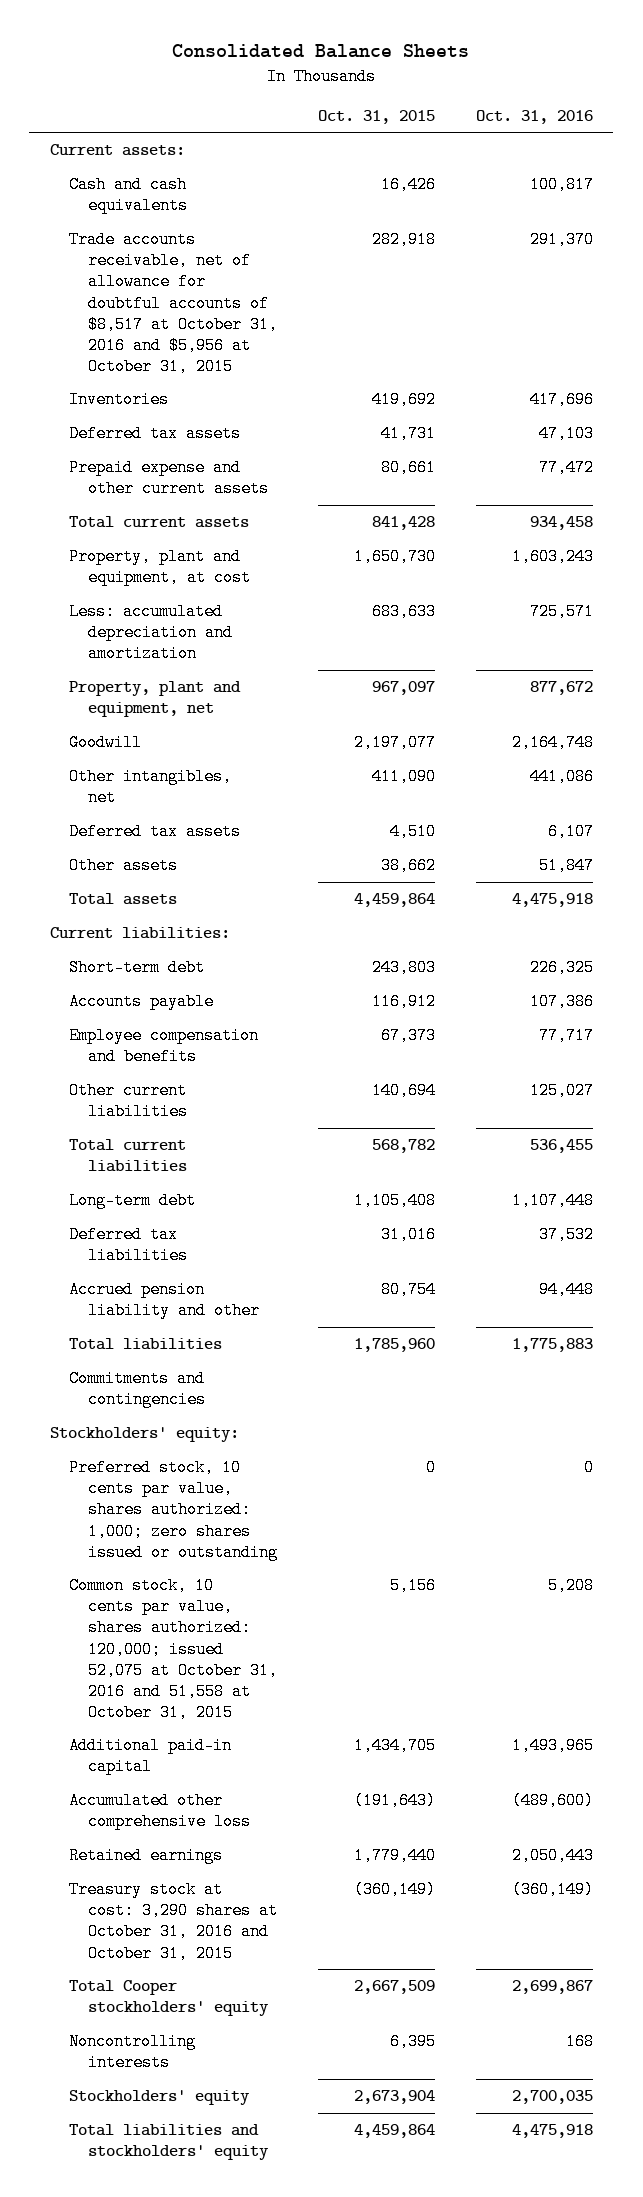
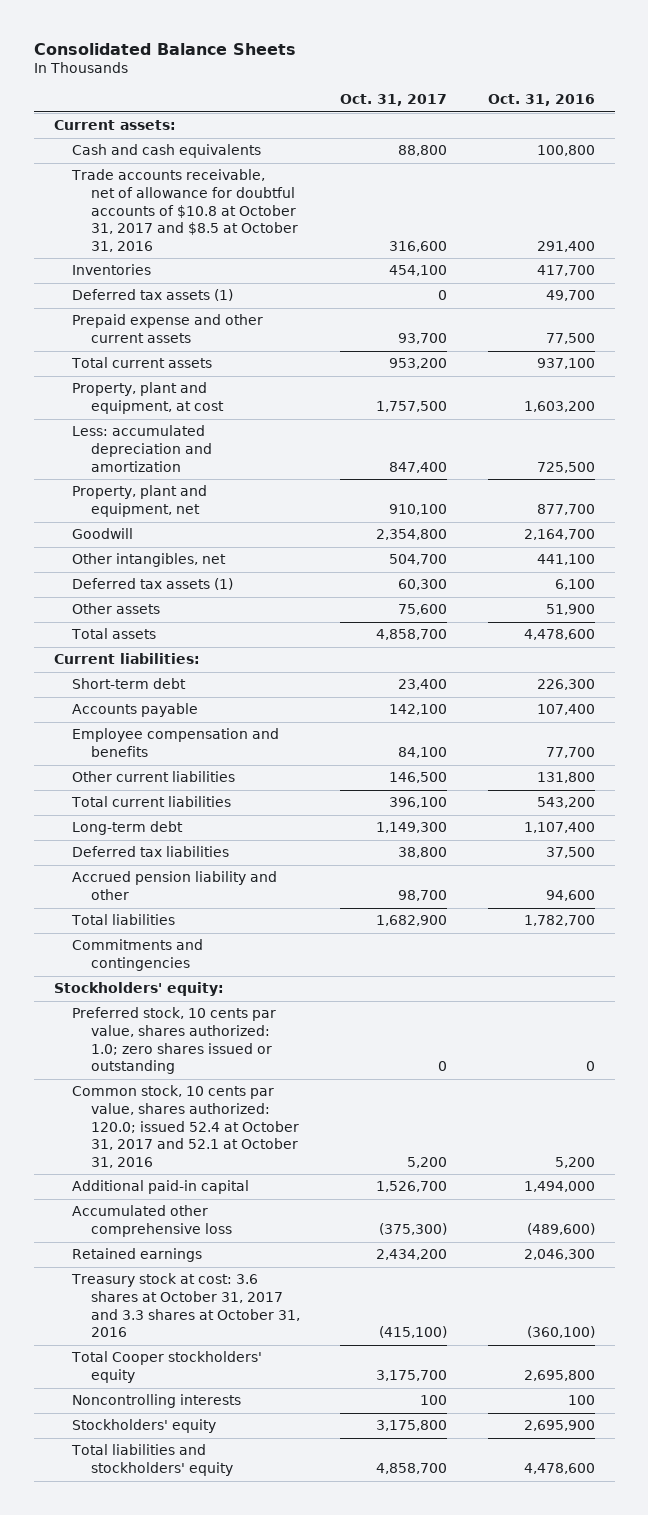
[317,109,435,124] Oct. 31, 2015 -> none
none -> [340,94,448,107] Oct. 31, 2017
[529,176,594,194] 100,817 -> [536,145,595,157] 100,800
[68,231,278,375] Trade accounts receivable, net of allowance for doubtful accounts of $8,517 at October 31, 2016 and $5,956 at October 31, 2015 -> [71,169,299,252] Trade accounts receivable, net of allowance for doubtful accounts of $10.8 at October 31, 2017 and $8.5 at October 31, 2016
[529,231,594,249] 291,370 -> [536,240,595,252] 291,400
[529,391,594,409] 417,696 -> [536,265,595,277] 417,700
[68,425,241,443] Deferred tax assets -> [72,289,234,302] Deferred tax assets (1)
[538,425,594,443] 47,103 -> [545,290,595,302] 49,700
[538,459,594,477] 77,472 -> [545,333,595,345] 77,500
[529,516,593,531] 934,458 -> [536,358,595,370] 937,100
[511,548,594,566] 1,603,243 -> [523,401,595,413] 1,603,200
[529,603,594,621] 725,571 -> [536,461,595,473] 725,500
[529,681,593,696] 877,672 -> [536,504,595,516] 877,700
[511,734,594,752] 2,164,748 -> [523,529,595,541] 2,164,700
[529,768,594,786] 441,086 -> [536,554,595,566] 441,100
[68,823,241,841] Deferred tax assets -> [72,578,234,591] Deferred tax assets (1)
[547,823,594,841] 6,107 -> [554,579,595,591] 6,100
[538,857,594,875] 51,847 -> [545,604,595,616] 51,900
[511,893,593,908] 4,475,918 -> [523,629,595,641] 4,478,600
[529,959,594,977] 226,325 -> [536,679,595,691] 226,300
[529,993,594,1011] 107,386 -> [536,704,595,716] 107,400
[538,1027,594,1045] 77,717 -> [545,747,595,759] 77,700
[529,1082,594,1100] 125,027 -> [536,772,595,784] 131,800
[529,1139,593,1154] 536,455 -> [536,797,595,809] 543,200
[511,1192,594,1210] 1,107,448 -> [523,822,595,834] 1,107,400
[538,1226,594,1244] 37,532 -> [545,847,595,859] 37,500
[538,1281,594,1299] 94,448 -> [545,890,595,902] 94,600
[511,1338,593,1353] 1,775,883 -> [523,915,595,927] 1,782,700
[68,1459,278,1561] Preferred stock, 10 cents par value, shares authorized: 1,000; zero shares issued or outstanding -> [72,1007,277,1075] Preferred stock, 10 cents par value, shares authorized: 1.0; zero shares issued or outstanding
[68,1577,278,1721] Common stock, 10 cents par value, shares authorized: 120,000; issued 52,075 at October 31, 2016 and 51,558 at October 31, 2015 -> [72,1085,300,1168] Common stock, 10 cents par value, shares authorized: 120.0; issued 52.4 at October 31, 2017 and 52.1 at October 31, 2016
[547,1577,594,1595] 5,208 -> [554,1156,595,1168] 5,200
[511,1737,594,1755] 1,493,965 -> [523,1181,595,1193] 1,494,000
[511,1847,594,1865] 2,050,443 -> [523,1249,595,1261] 2,046,300
[68,1881,278,1962] Treasury stock at cost: 3,290 shares at October 31, 2016 and October 31, 2015 -> [71,1273,301,1338] Treasury stock at cost: 3.6 shares at October 31, 2017 and 3.3 shares at October 31, 2016
[511,1881,594,1899] (360,149) -> [526,1326,595,1339] (360,100)
[511,1980,593,1995] 2,699,867 -> [523,1370,595,1382] 2,695,800
[565,2033,594,2051] 168 -> [567,1395,595,1406] 100
[511,2090,593,2105] 2,700,035 -> [523,1420,595,1432] 2,695,900
[511,2124,593,2139] 4,475,918 -> [523,1463,595,1475] 4,478,600

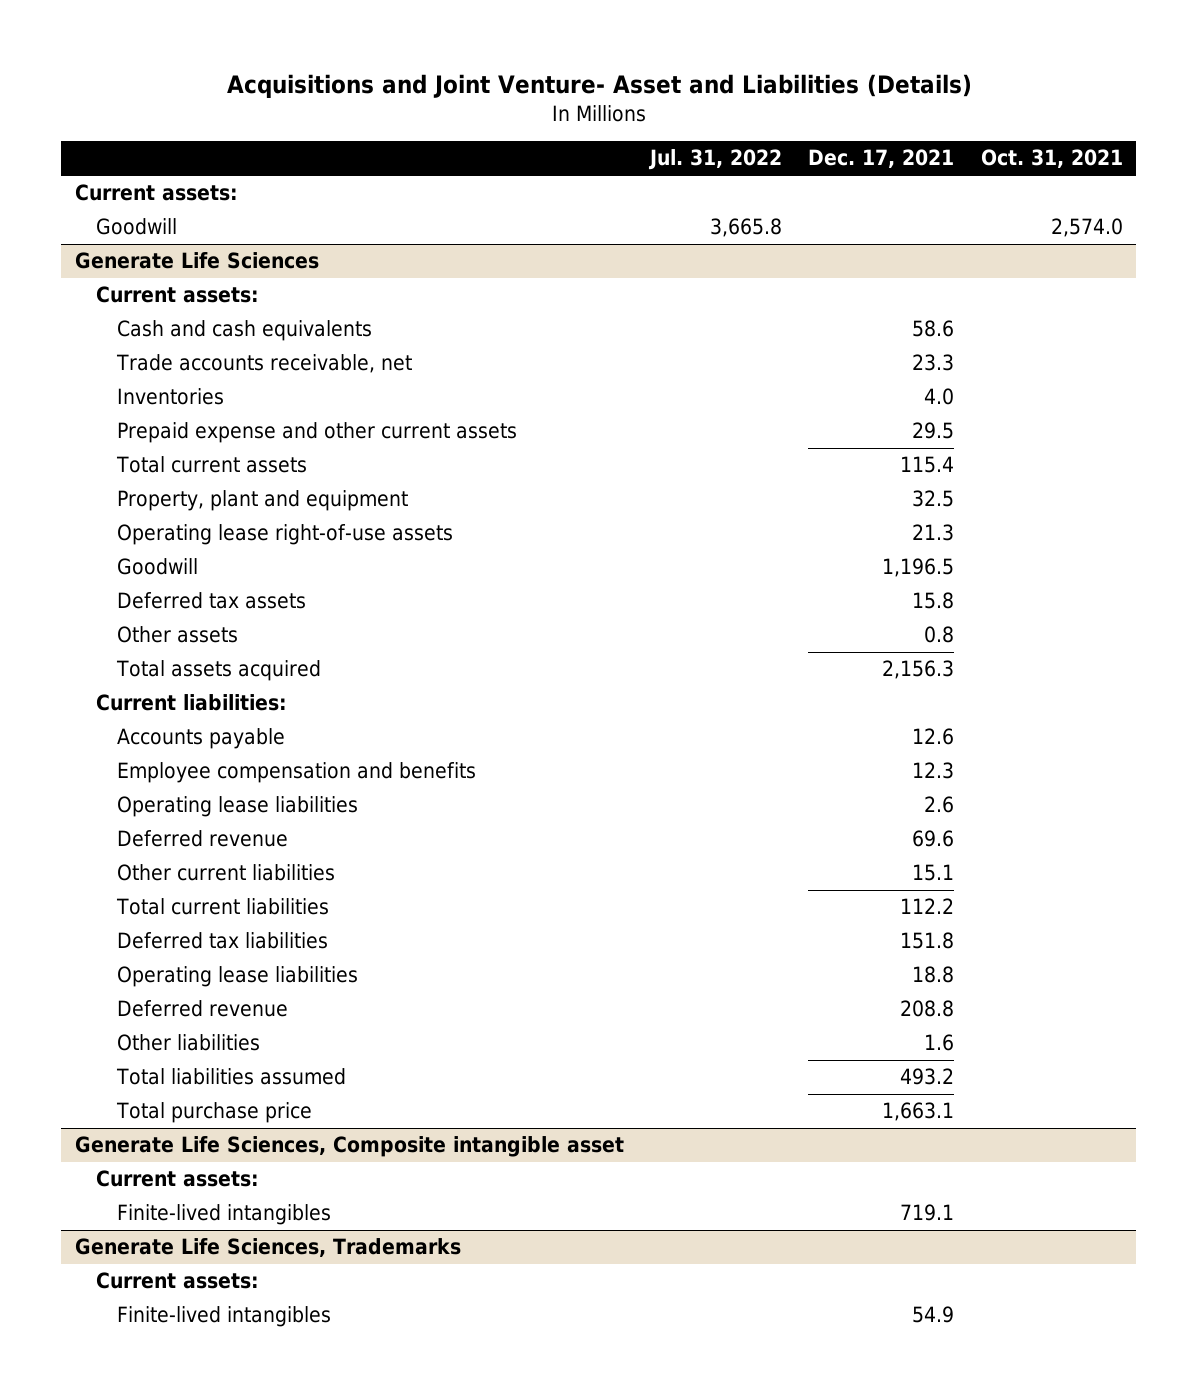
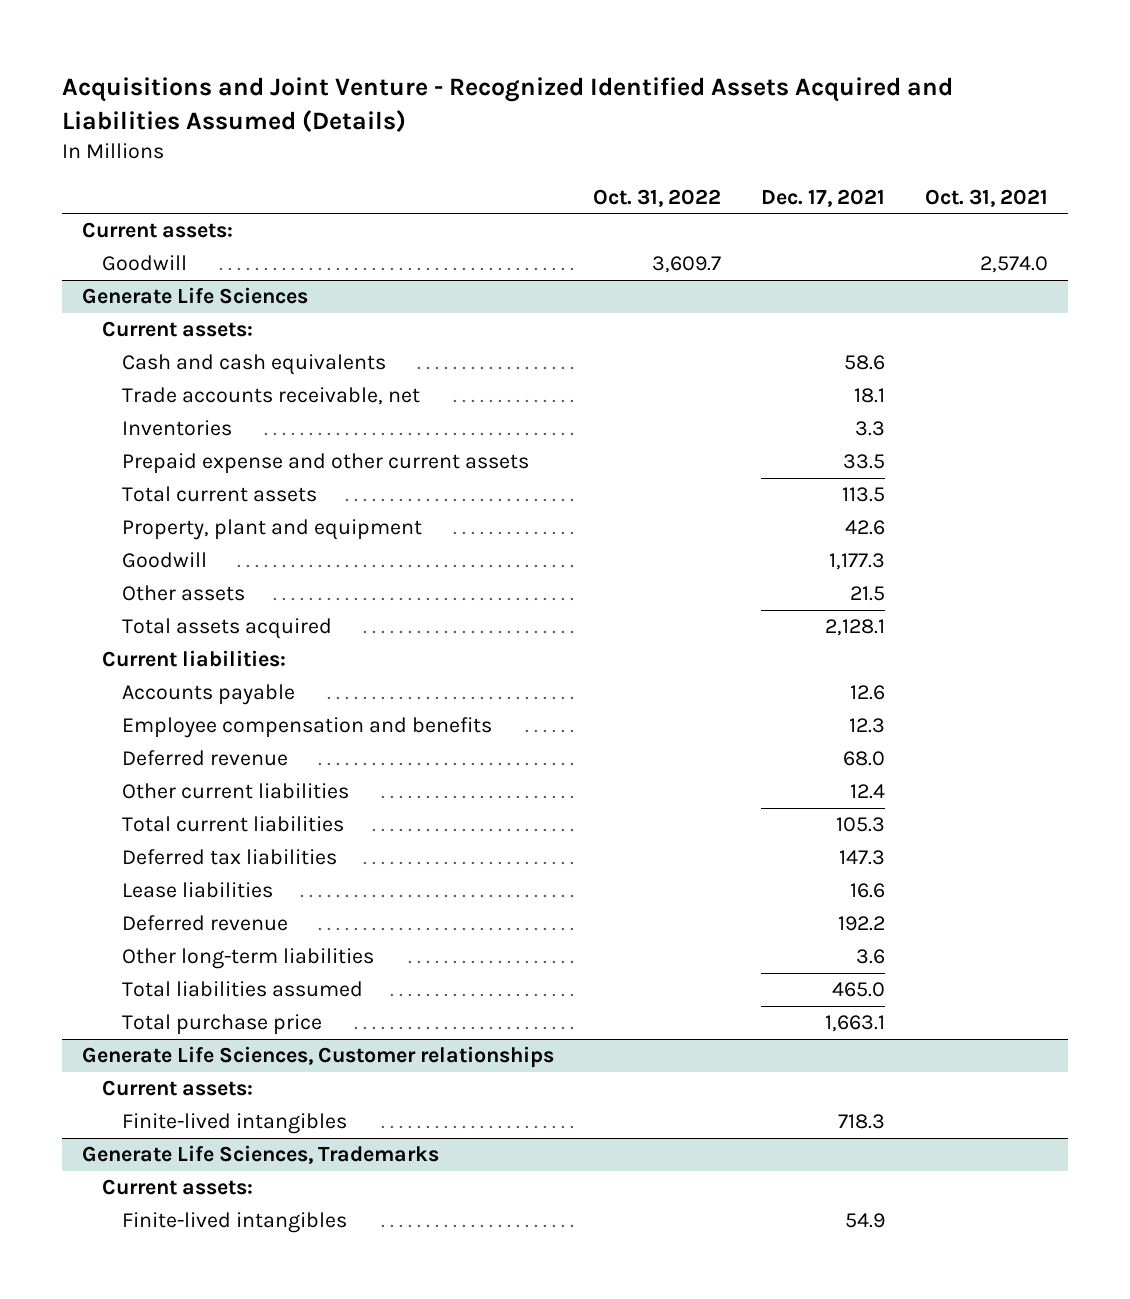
[226,74,972,99] Acquisitions and Joint Venture- Asset and Liabilities (Details) -> [61,77,953,133] Acquisitions and Joint Venture - Recognized Identified Assets Acquired and Liabilities Assumed (Details)
[648,149,783,171] Jul. 31, 2022 -> none
none -> [593,188,722,207] Oct. 31, 2022
[116,524,453,546] Operating lease right-of-use assets -> none
[116,592,306,610] Deferred tax assets -> none
[912,354,955,372] 23.3 -> [854,388,886,404] 18.1
[924,388,955,406] 4.0 -> [855,421,886,437] 3.3
[912,422,955,440] 29.5 -> [843,454,886,470] 33.5
[900,456,955,474] 115.4 -> [842,487,886,503] 113.5
[912,490,955,508] 32.5 -> [845,520,886,536] 42.6
[882,558,955,578] 1,196.5 -> [829,553,886,571] 1,177.3
[924,626,955,644] 0.8 -> [850,586,886,602] 21.5
[882,660,955,680] 2,156.3 -> [825,619,886,637] 2,128.1
[116,796,358,818] Operating lease liabilities -> none
[912,830,955,848] 69.6 -> [843,751,886,767] 68.0
[912,864,955,882] 15.1 -> [850,784,886,800] 12.4
[900,898,955,915] 112.2 -> [836,817,886,833] 105.3
[900,932,955,950] 151.8 -> [839,850,886,866] 147.3
[116,966,358,988] Operating lease liabilities -> [122,882,274,899] Lease liabilities
[912,966,955,984] 18.8 -> [850,883,886,899] 16.6
[900,1000,955,1018] 208.8 -> [838,916,886,932] 192.2
[116,1034,260,1052] Other liabilities -> [122,948,375,970] Other long-term liabilities
[924,1034,955,1052] 1.6 -> [856,949,886,965] 3.6
[900,1068,955,1086] 493.2 -> [832,982,886,998] 465.0
[74,1136,624,1158] Generate Life Sciences, Composite intangible asset -> none
none -> [81,1046,554,1069] Generate Life Sciences, Customer relationships
[900,1204,955,1222] 719.1 -> [838,1114,886,1130] 718.3

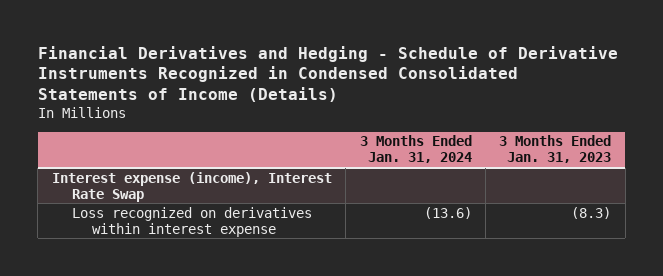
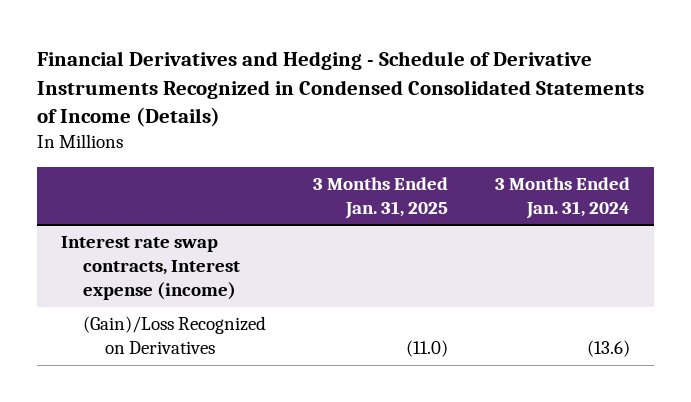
[499,135,612,164] 3 Months Ended Jan. 31, 2023 -> none
none -> [313,176,449,219] 3 Months Ended Jan. 31, 2025
[51,171,332,202] Interest expense (income), Interest Rate Swap -> [60,236,240,301] Interest rate swap contracts, Interest expense (income)
[71,206,312,237] Loss recognized on derivatives within interest expense -> [82,316,266,355] (Gain)/Loss Recognized on Derivatives

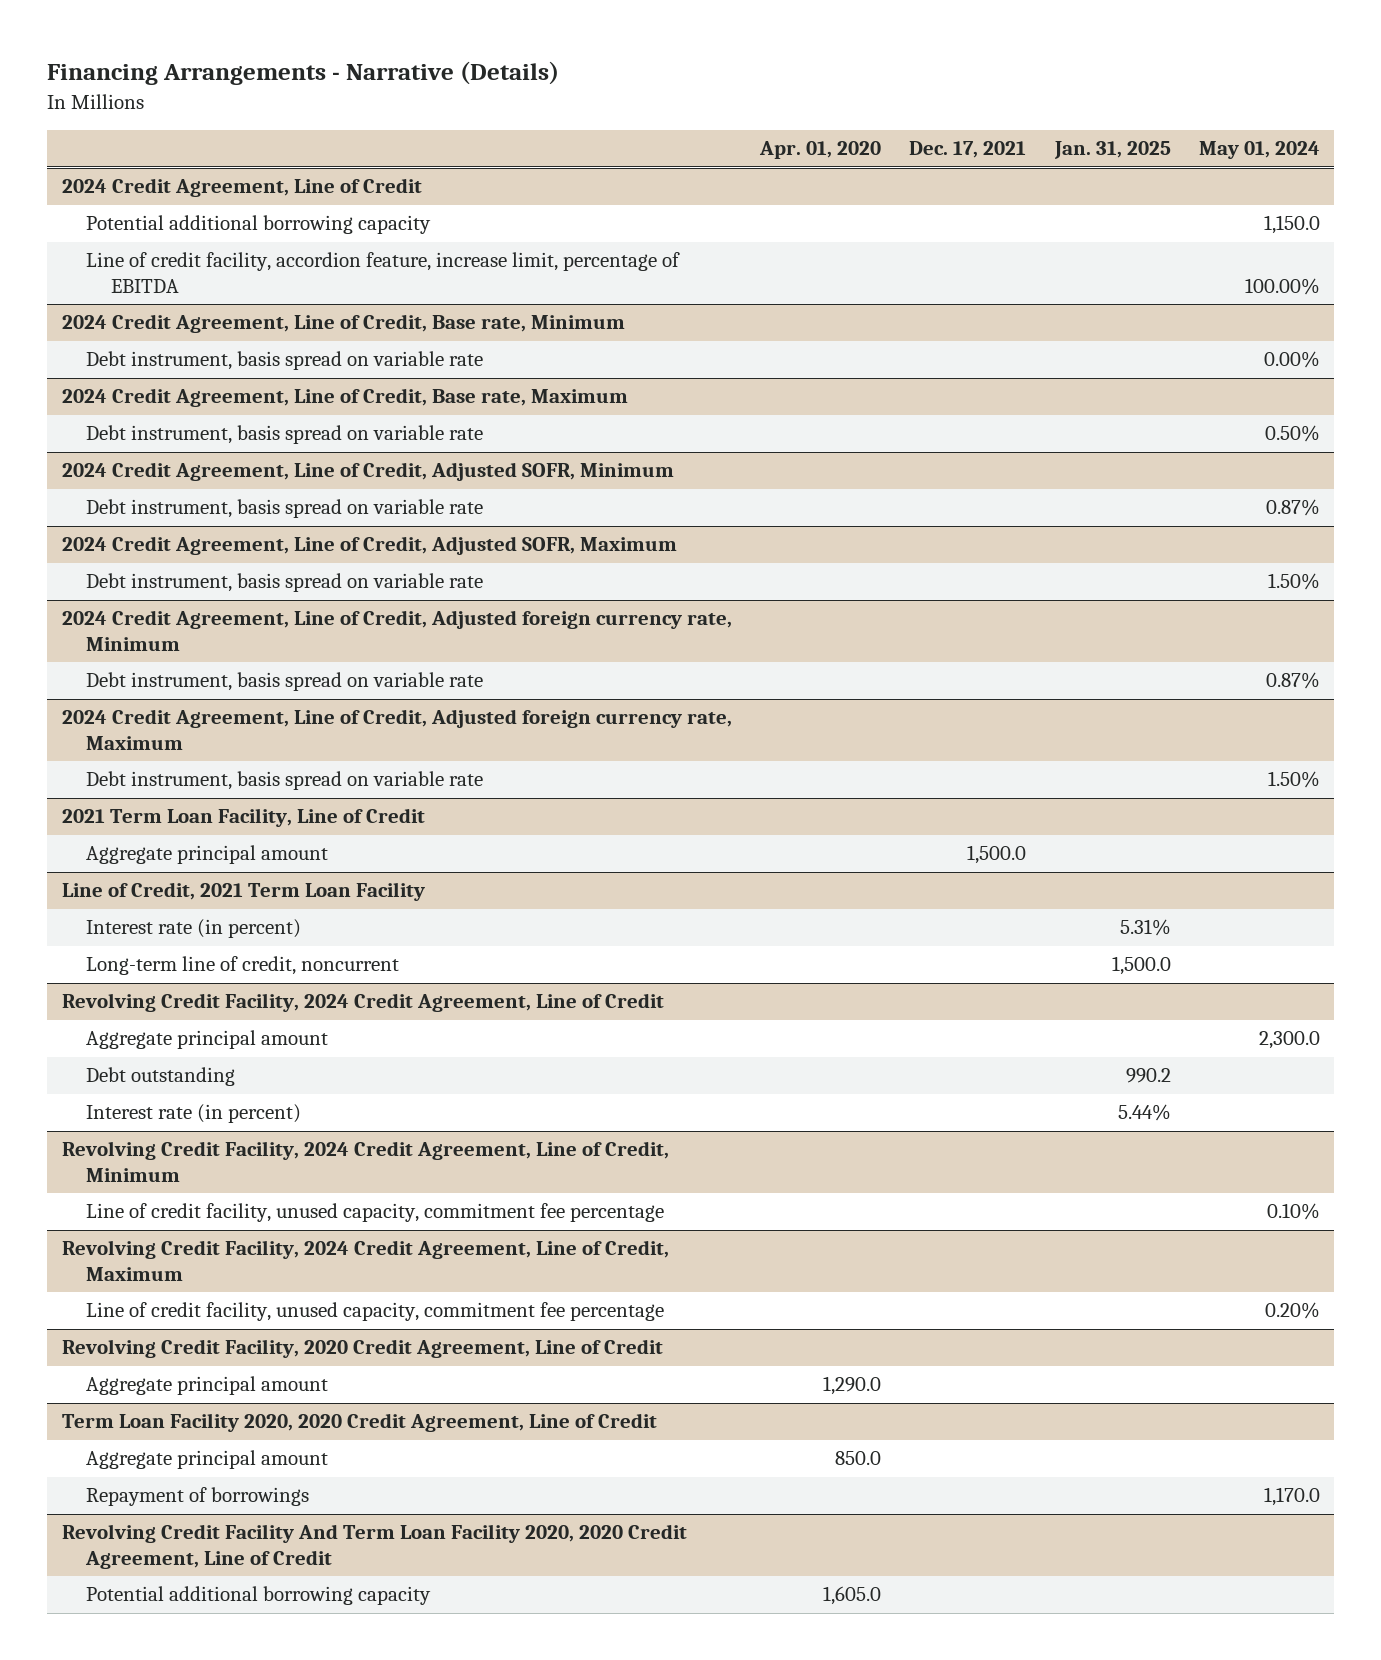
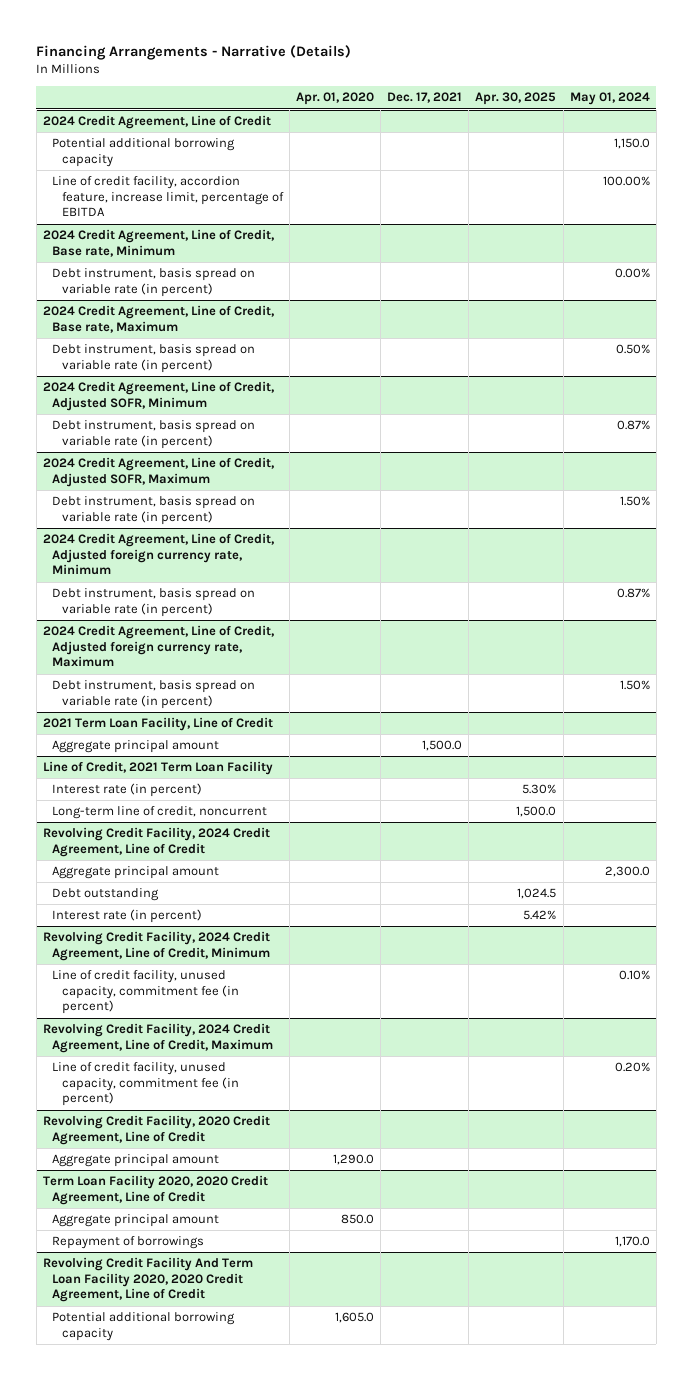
[1053,141,1171,160] Jan. 31, 2025 -> none
none -> [475,92,557,106] Apr. 30, 2025
[86,351,484,371] Debt instrument, basis spread on variable rate -> [52,268,256,297] Debt instrument, basis spread on variable rate (in percent)
[86,425,484,445] Debt instrument, basis spread on variable rate -> [52,344,256,373] Debt instrument, basis spread on variable rate (in percent)
[86,499,484,519] Debt instrument, basis spread on variable rate -> [52,420,256,449] Debt instrument, basis spread on variable rate (in percent)
[86,573,484,593] Debt instrument, basis spread on variable rate -> [52,496,256,525] Debt instrument, basis spread on variable rate (in percent)
[86,672,484,692] Debt instrument, basis spread on variable rate -> [52,588,256,617] Debt instrument, basis spread on variable rate (in percent)
[86,771,484,791] Debt instrument, basis spread on variable rate -> [52,680,256,709] Debt instrument, basis spread on variable rate (in percent)
[86,1203,665,1223] Line of credit facility, unused capacity, commitment fee percentage -> [52,970,239,1015] Line of credit facility, unused capacity, commitment fee (in percent)
[86,1302,665,1322] Line of credit facility, unused capacity, commitment fee percentage -> [52,1062,239,1107] Line of credit facility, unused capacity, commitment fee (in percent)

